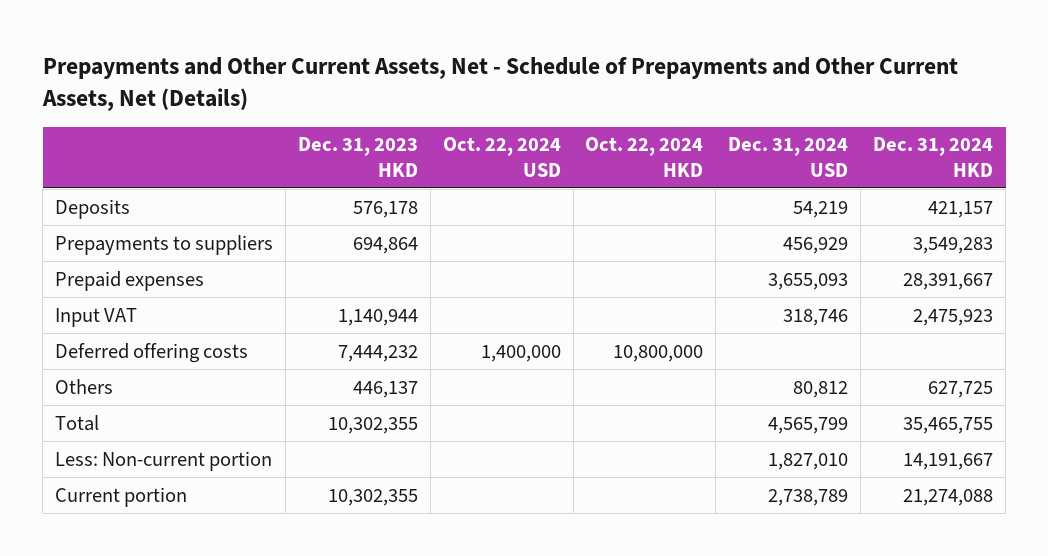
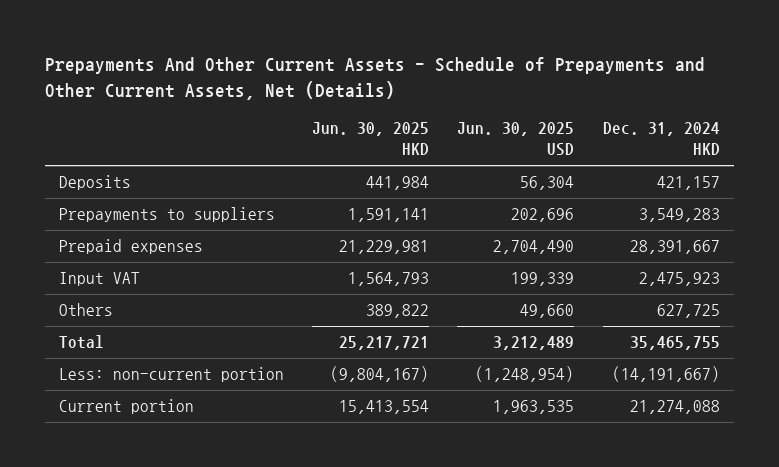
[41,57,958,112] Prepayments and Other Current Assets, Net - Schedule of Prepayments and Other Current Assets, Net (Details) -> [45,57,706,100] Prepayments And Other Current Assets - Schedule of Prepayments and Other Current Assets, Net (Details)
[297,137,418,177] Dec. 31, 2023 HKD -> none
[442,137,561,177] Oct. 22, 2024 USD -> none
[585,137,704,177] Oct. 22, 2024 HKD -> none
[728,137,849,177] Dec. 31, 2024 USD -> none
none -> [312,122,430,156] Jun. 30, 2025 HKD
none -> [457,122,575,157] Jun. 30, 2025 USD
[55,342,249,363] Deferred offering costs -> none
[55,450,273,471] Less: Non-current portion -> [59,367,285,383] Less: non-current portion
[903,452,994,470] 14,191,667 -> [611,366,720,383] (14,191,667)

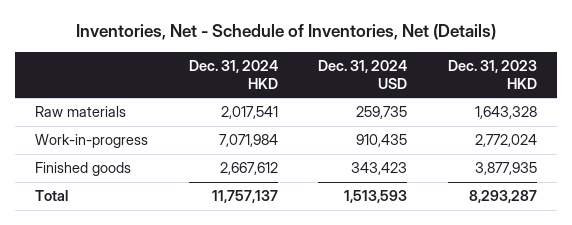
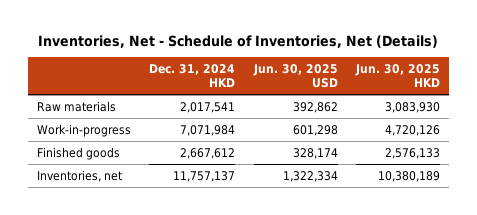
[318,60,408,89] Dec. 31, 2024 USD -> none
[448,60,538,89] Dec. 31, 2023 HKD -> none
none -> [252,63,338,89] Jun. 30, 2025 USD
none -> [354,63,440,88] Jun. 30, 2025 HKD
[34,190,68,202] Total -> [36,169,122,182] Inventories, net

